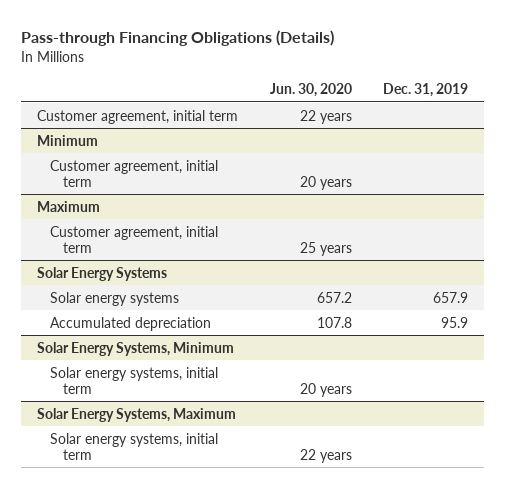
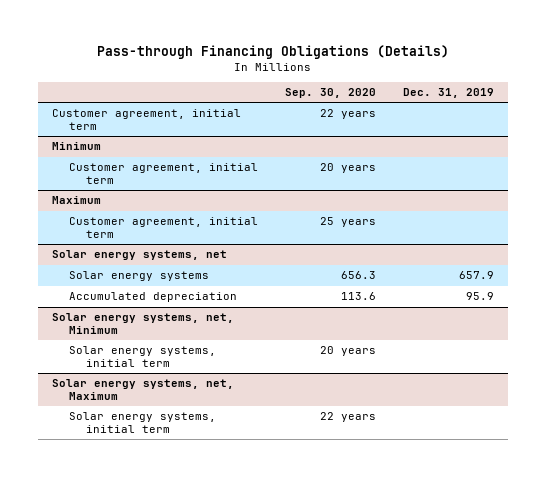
[269,83,352,98] Jun. 30, 2020 -> none
none -> [284,88,376,99] Sep. 30, 2020
[37,266,168,281] Solar Energy Systems -> [52,250,228,261] Solar energy systems, net
[37,341,235,356] Solar Energy Systems, Minimum -> [52,313,235,335] Solar energy systems, net, Minimum
[37,407,237,422] Solar Energy Systems, Maximum -> [52,379,235,401] Solar energy systems, net, Maximum

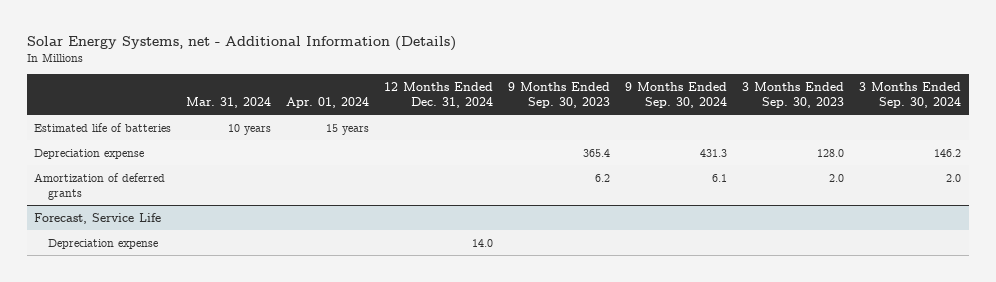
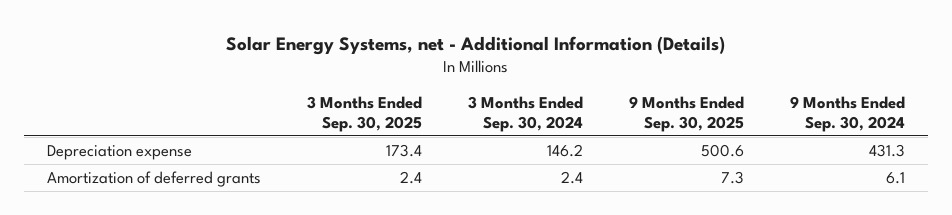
[186,97,272,109] Mar. 31, 2024 -> none
[286,97,370,109] Apr. 01, 2024 -> none
[384,81,494,109] 12 Months Ended Dec. 31, 2024 -> none
[508,81,611,109] 9 Months Ended Sep. 30, 2023 -> none
[742,81,845,109] 3 Months Ended Sep. 30, 2023 -> none
none -> [306,95,422,132] 3 Months Ended Sep. 30, 2025
none -> [628,95,744,132] 9 Months Ended Sep. 30, 2025
[34,122,172,132] Estimated life of batteries -> none
[34,212,162,224] Forecast, Service Life -> none
[47,238,158,249] Depreciation expense -> none
[946,173,962,182] 2.0 -> [560,170,583,184] 2.4

